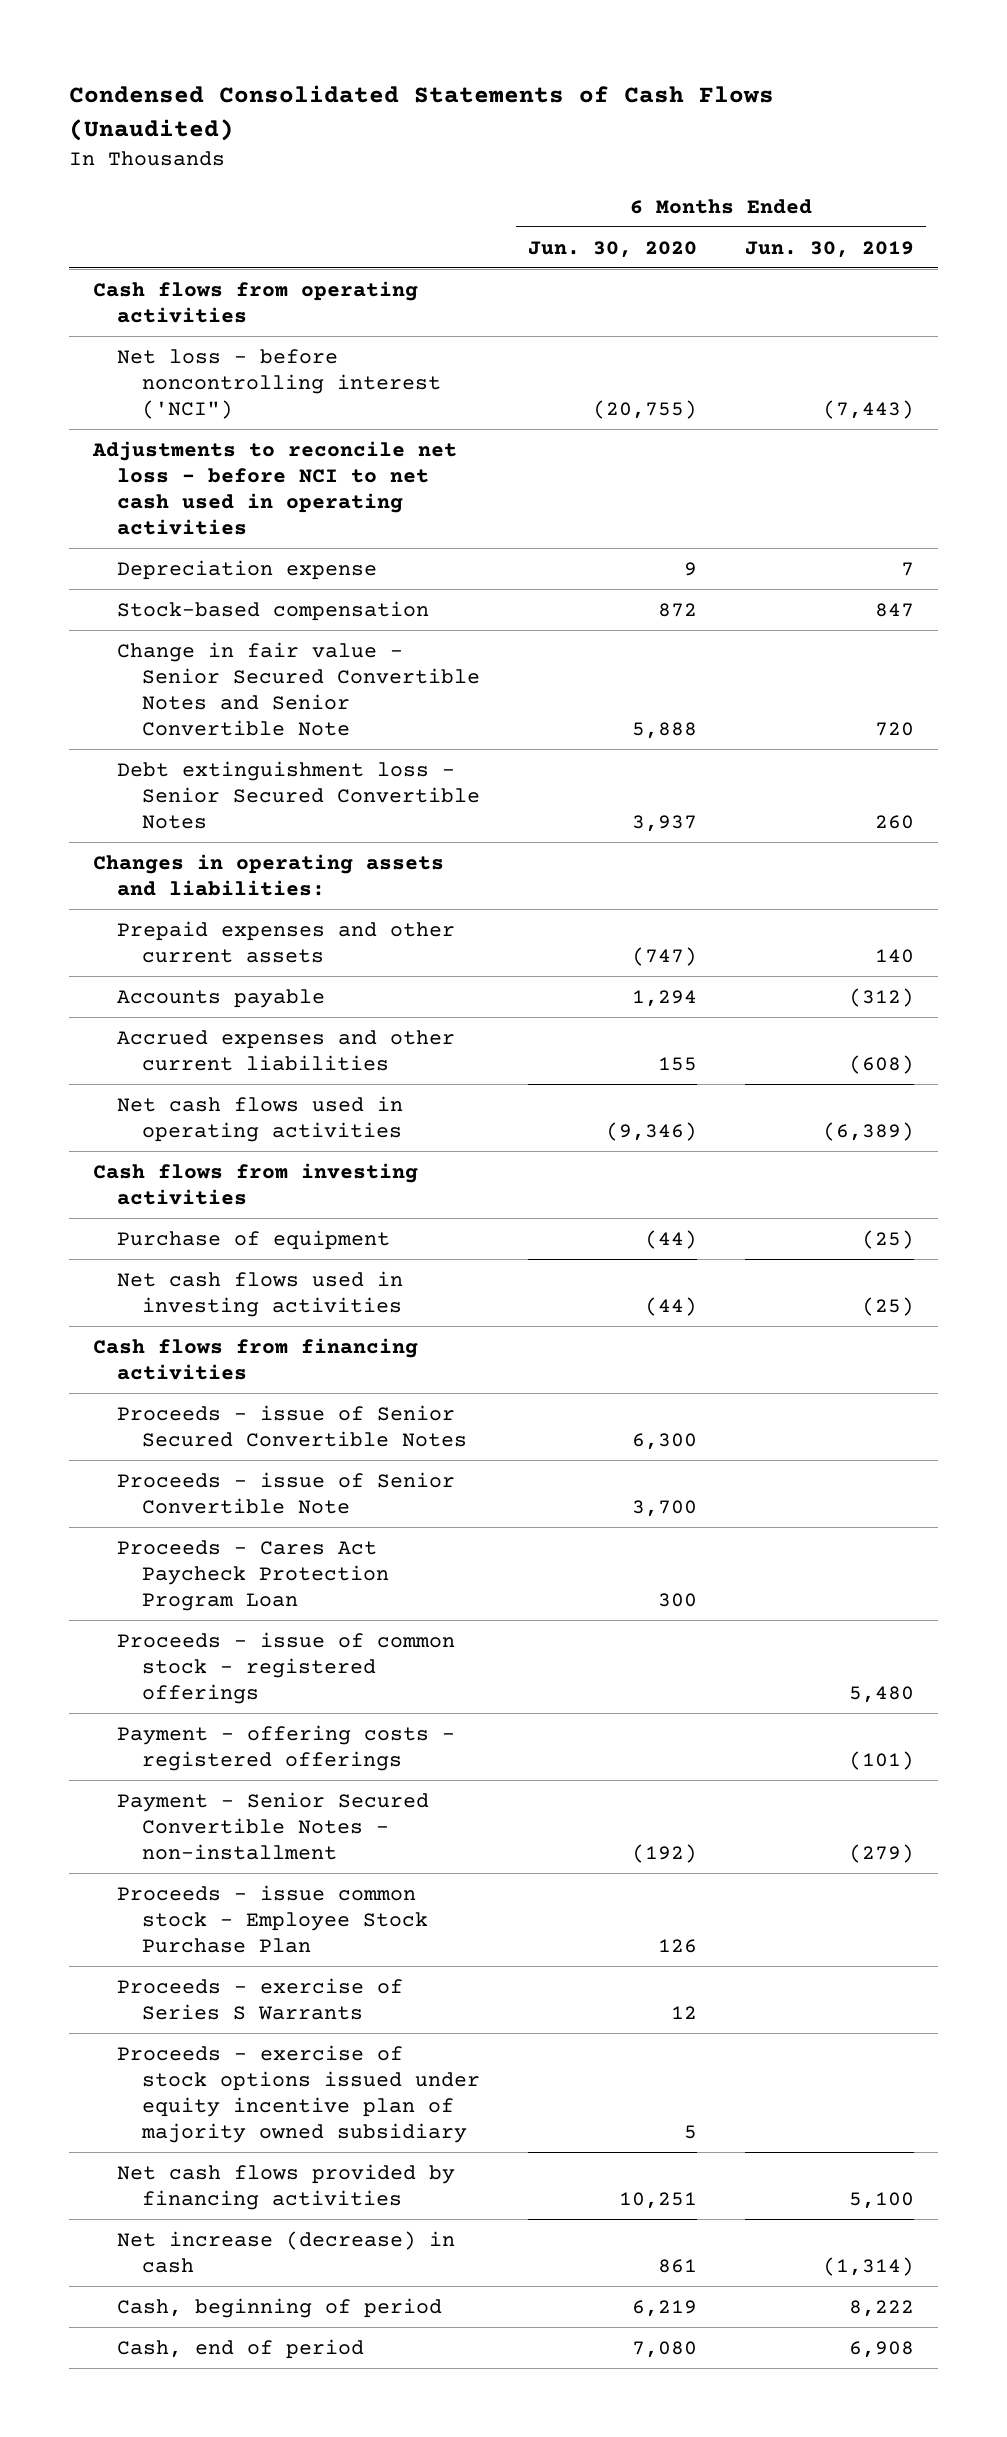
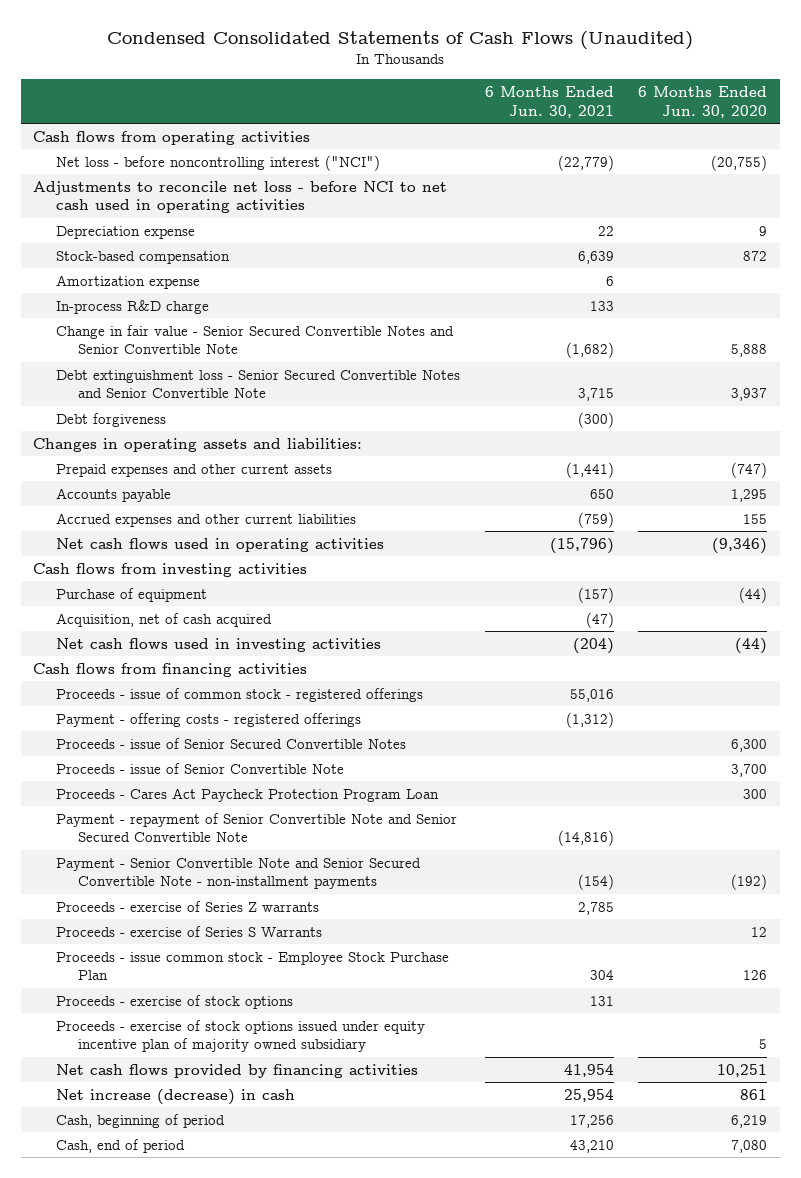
[744,240,914,258] Jun. 30, 2019 -> none
none -> [484,86,614,118] 6 Months Ended Jun. 30, 2021
[117,348,441,420] Net loss - before noncontrolling interest ('NCI") -> [55,154,380,171] Net loss - before noncontrolling interest ("NCI")
none -> [55,274,200,289] Amortization expense
none -> [55,299,209,314] In-process R&D charge
[117,760,480,830] Debt extinguishment loss - Senior Secured Convertible Notes -> [55,369,460,399] Debt extinguishment loss - Senior Secured Convertible Notes and Senior Convertible Note
none -> [55,412,166,427] Debt forgiveness
[631,989,697,1007] 1,294 -> [731,488,768,502] 1,295
none -> [55,612,272,627] Acquisition, net of cash acquired
[117,1631,456,1705] Proceeds - issue of common stock - registered offerings -> [55,687,423,702] Proceeds - issue of common stock - registered offerings
[117,1724,456,1771] Payment - offering costs - registered offerings -> [55,712,361,727] Payment - offering costs - registered offerings
none -> [55,812,457,843] Payment - repayment of Senior Convertible Note and Senior Secured Convertible Note
[117,1791,430,1861] Payment - Senior Secured Convertible Notes - non-installment -> [55,857,421,890] Payment - Senior Convertible Note and Senior Secured Convertible Note - non-installment payments
none -> [55,900,319,912] Proceeds - exercise of Series Z warrants
[117,1884,428,1954] Proceeds - issue common stock - Employee Stock Purchase Plan -> [55,951,449,981] Proceeds - issue common stock - Employee Stock Purchase Plan
none -> [55,994,293,1009] Proceeds - exercise of stock options

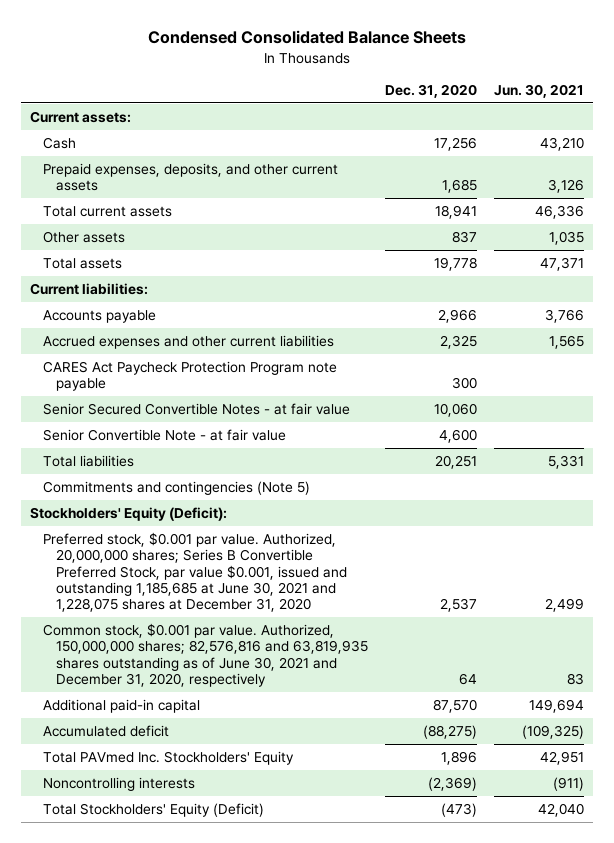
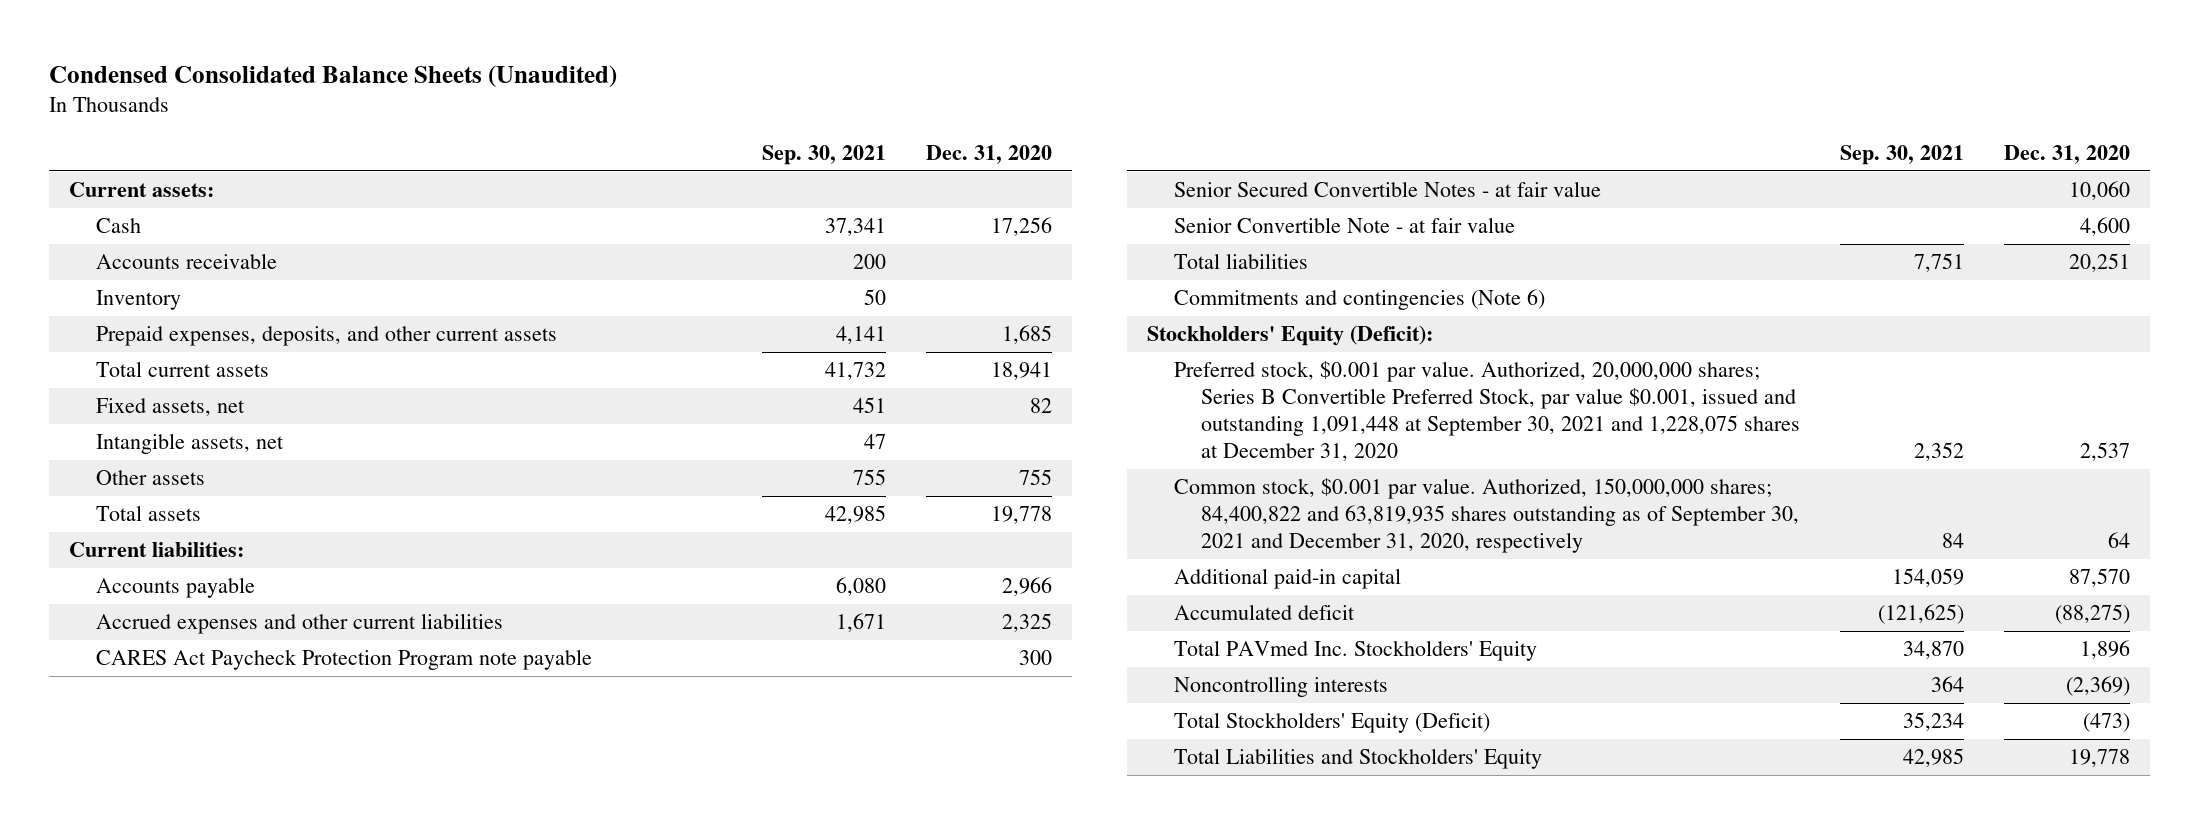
[148,30,467,45] Condensed Consolidated Balance Sheets -> [48,64,617,88] Condensed Consolidated Balance Sheets (Unaudited)
[494,83,585,98] Jun. 30, 2021 -> none
none -> [762,144,887,165] Sep. 30, 2021
none -> [96,253,278,270] Accounts receivable
none -> [96,290,182,311] Inventory
none -> [96,398,246,417] Fixed assets, net
none -> [96,433,285,455] Intangible assets, net
[451,230,477,243] 837 -> [1019,469,1053,486] 755
[42,480,310,495] Commitments and contingencies (Note 5) -> [1174,289,1546,311] Commitments and contingencies (Note 6)
[42,531,347,613] Preferred stock, $0.001 par value. Authorized, 20,000,000 shares; Series B Convertible Preferred Stock, par value $0.001, issued and outstanding 1,185,685 at June 30, 2021 and 1,228,075 shares at December 31, 2020 -> [1174,361,1801,462] Preferred stock, $0.001 par value. Authorized, 20,000,000 shares; Series B Convertible Preferred Stock, par value $0.001, issued and outstanding 1,091,448 at September 30, 2021 and 1,228,075 shares at December 31, 2020
[42,622,368,687] Common stock, $0.001 par value. Authorized, 150,000,000 shares; 82,576,816 and 63,819,935 shares outstanding as of June 30, 2021 and December 31, 2020, respectively -> [1174,478,1800,554] Common stock, $0.001 par value. Authorized, 150,000,000 shares; 84,400,822 and 63,819,935 shares outstanding as of September 30, 2021 and December 31, 2020, respectively
none -> [1174,748,1543,770] Total Liabilities and Stockholders' Equity

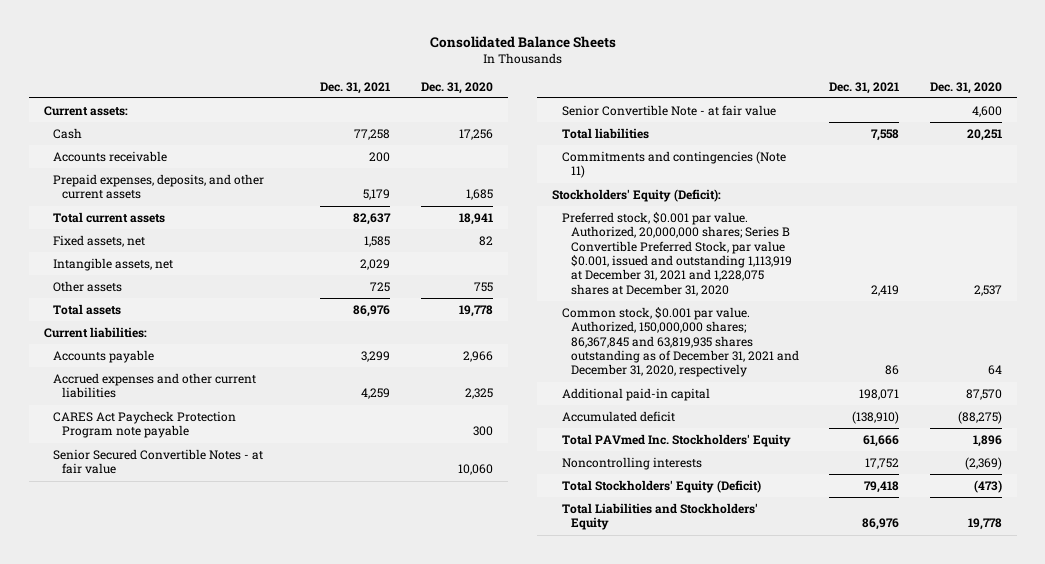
[48,64,617,88] Condensed Consolidated Balance Sheets (Unaudited) -> [429,35,616,48] Consolidated Balance Sheets
[762,144,887,165] Sep. 30, 2021 -> none
none -> [320,81,391,94] Dec. 31, 2021
[96,290,182,311] Inventory -> none
[1174,289,1546,311] Commitments and contingencies (Note 6) -> [561,150,786,179] Commitments and contingencies (Note 11)
[1174,361,1801,462] Preferred stock, $0.001 par value. Authorized, 20,000,000 shares; Series B Convertible Preferred Stock, par value $0.001, issued and outstanding 1,091,448 at September 30, 2021 and 1,228,075 shares at December 31, 2020 -> [561,211,793,296] Preferred stock, $0.001 par value. Authorized, 20,000,000 shares; Series B Convertible Preferred Stock, par value $0.001, issued and outstanding 1,113,919 at December 31, 2021 and 1,228,075 shares at December 31, 2020
[1174,478,1800,554] Common stock, $0.001 par value. Authorized, 150,000,000 shares; 84,400,822 and 63,819,935 shares outstanding as of September 30, 2021 and December 31, 2020, respectively -> [561,306,800,378] Common stock, $0.001 par value. Authorized, 150,000,000 shares; 86,367,845 and 63,819,935 shares outstanding as of December 31, 2021 and December 31, 2020, respectively

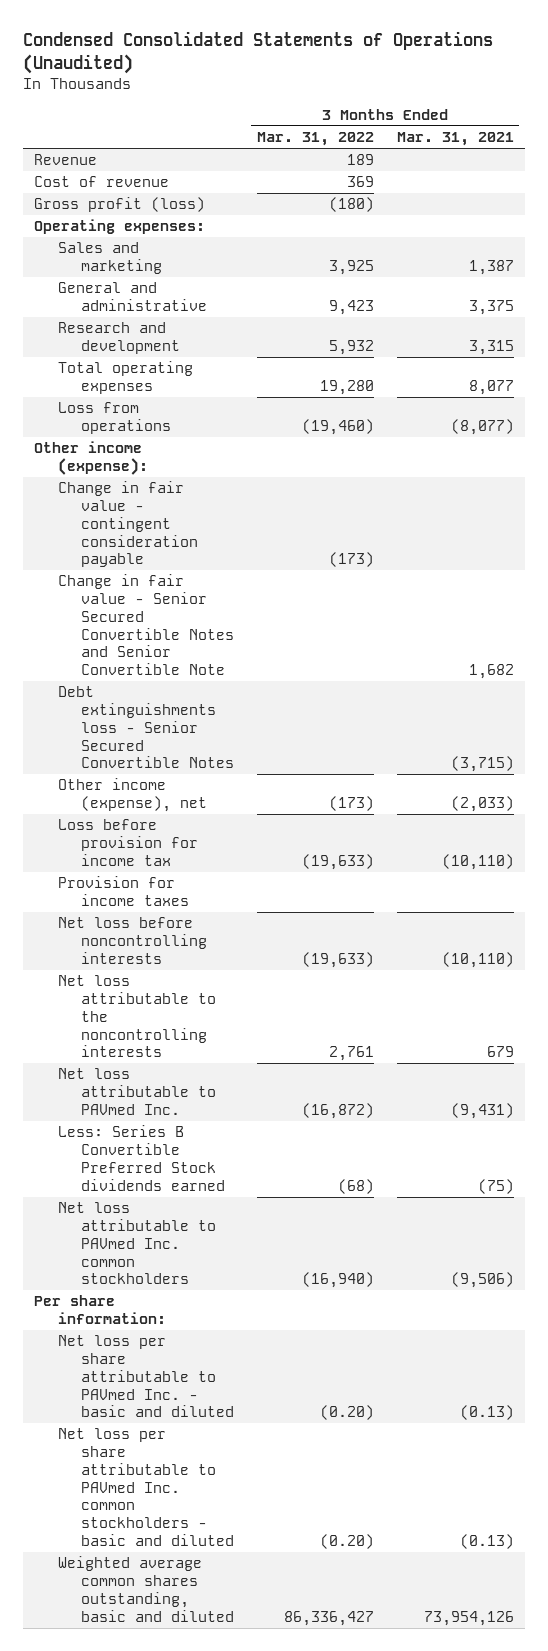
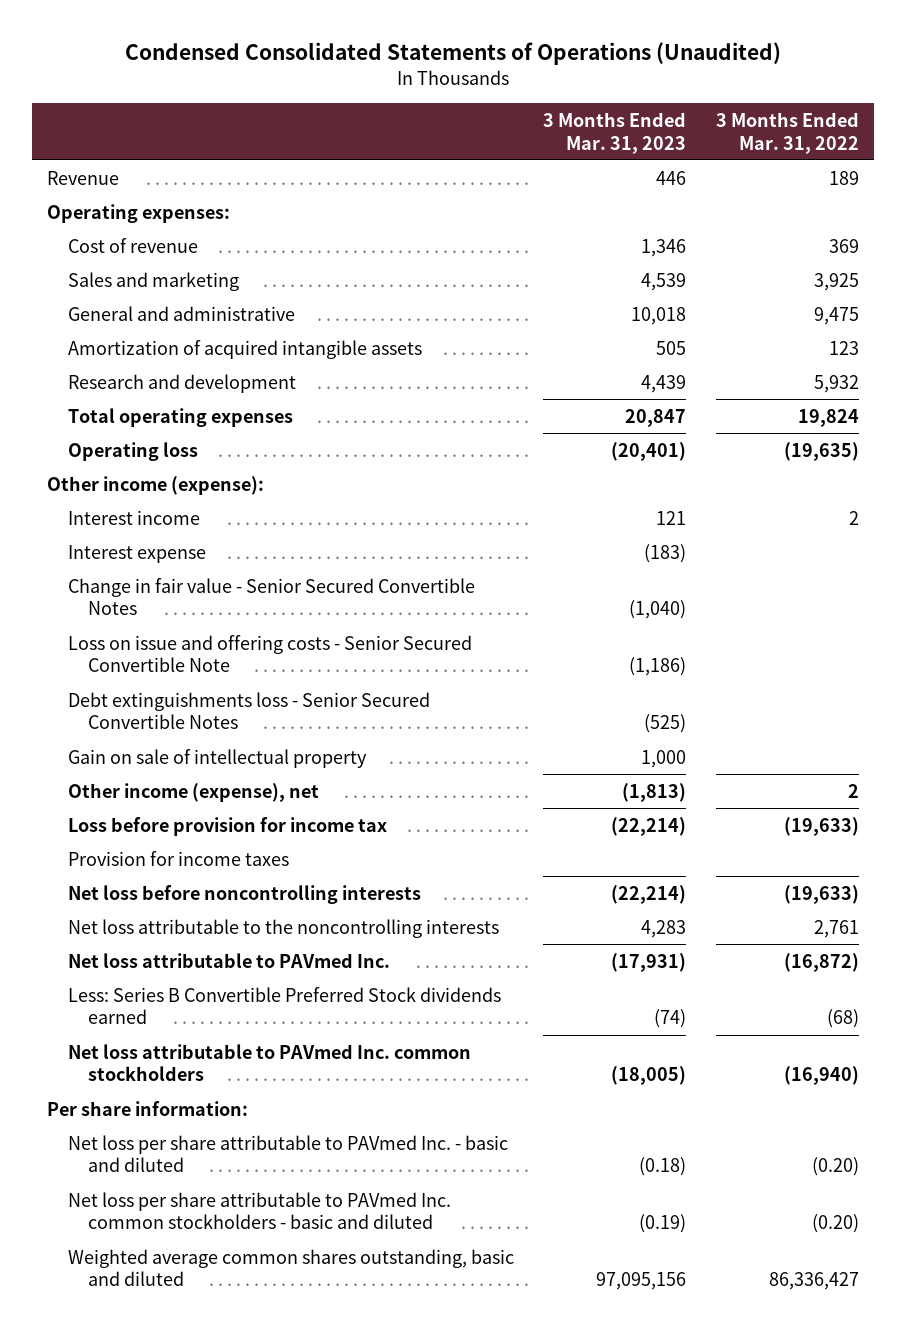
[396,132,514,147] Mar. 31, 2021 -> none
none -> [543,111,687,154] 3 Months Ended Mar. 31, 2023
[33,197,205,213] Gross profit (loss) -> none
[33,176,169,188] Cost of revenue -> [67,237,198,253] Cost of revenue
[328,300,374,316] 9,423 -> [814,306,860,325] 9,475
none -> [67,339,422,359] Amortization of acquired intangible assets
[319,380,374,396] 19,280 -> [798,408,860,427] 19,824
[57,402,172,435] Loss from operations -> [67,441,198,461] Operating loss
[301,419,374,436] (19,460) -> [784,441,860,461] (19,635)
[57,481,199,568] Change in fair value - contingent consideration payable -> none
none -> [67,509,200,525] Interest income
none -> [67,544,206,563] Interest expense
[57,574,235,676] Change in fair value - Senior Secured Convertible Notes and Senior Convertible Note -> [67,577,475,616] Change in fair value - Senior Secured Convertible Notes
none -> [67,634,472,673] Loss on issue and offering costs - Senior Secured Convertible Note
none -> [67,748,367,768] Gain on sale of intellectual property
[328,796,374,812] (173) -> [848,783,860,798] 2

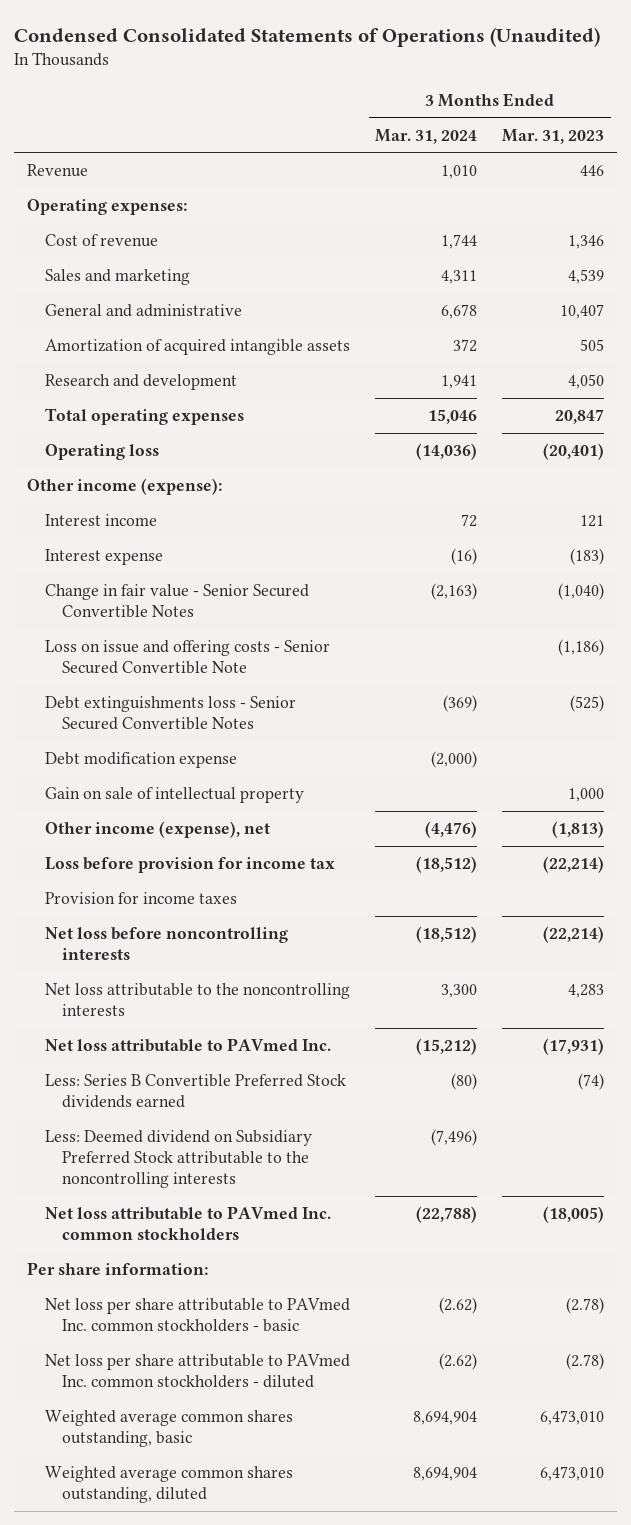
[716,111,860,154] 3 Months Ended Mar. 31, 2022 -> none
none -> [375,128,478,144] Mar. 31, 2024
[631,306,687,325] 10,018 -> [560,304,605,320] 10,407
[641,374,687,393] 4,439 -> [568,374,605,390] 4,050
none -> [44,752,237,769] Debt modification expense
none -> [44,1130,312,1189] Less: Deemed dividend on Subsidiary Preferred Stock attributable to the noncontrolling interests
[67,1134,508,1173] Net loss per share attributable to PAVmed Inc. - basic and diluted -> [44,1298,350,1333] Net loss per share attributable to PAVmed Inc. common stockholders - basic
[639,1157,687,1177] (0.18) -> [566,1297,605,1315] (2.78)
[67,1191,451,1230] Net loss per share attributable to PAVmed Inc. common stockholders - basic and diluted -> [44,1354,350,1389] Net loss per share attributable to PAVmed Inc. common stockholders - diluted
[639,1214,687,1234] (0.19) -> [566,1353,605,1371] (2.78)
[67,1248,514,1287] Weighted average common shares outstanding, basic and diluted -> [44,1410,293,1448] Weighted average common shares outstanding, basic
[596,1272,687,1291] 97,095,156 -> [540,1410,605,1426] 6,473,010
none -> [44,1466,293,1504] Weighted average common shares outstanding, diluted

